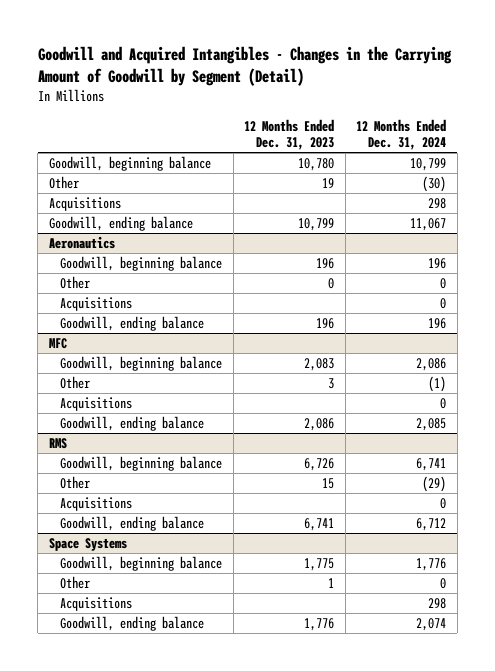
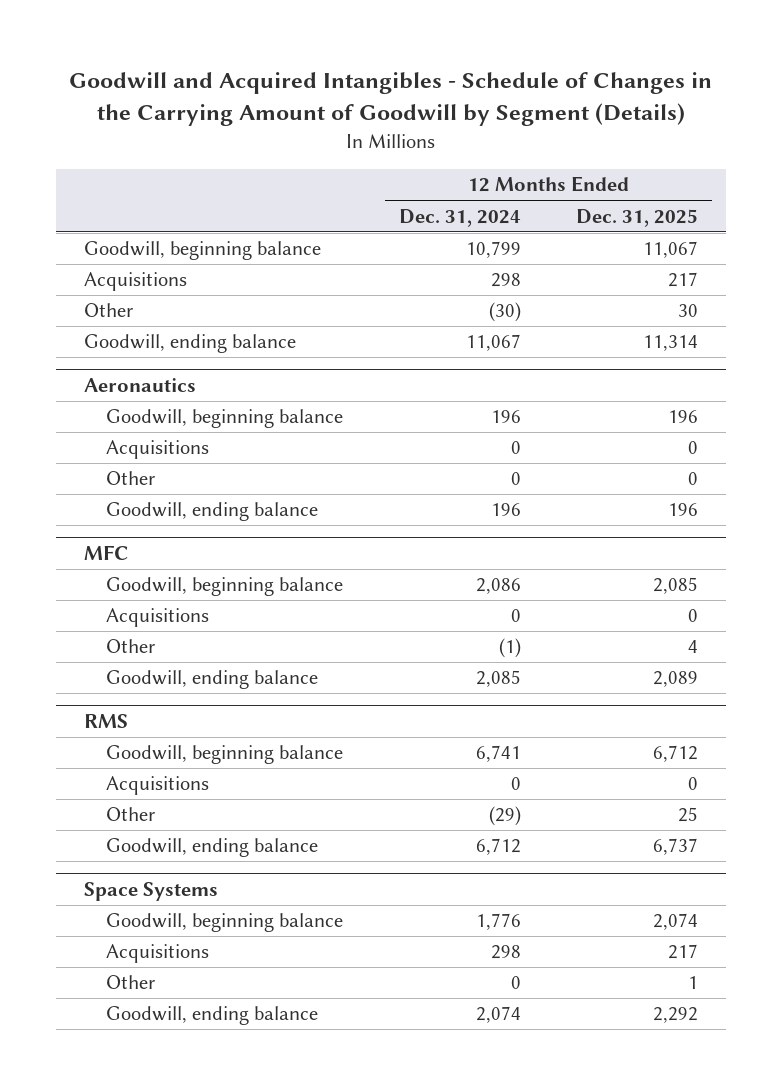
[37,45,452,86] Goodwill and Acquired Intangibles - Changes in the Carrying Amount of Goodwill by Segment (Detail) -> [69,72,713,127] Goodwill and Acquired Intangibles - Schedule of Changes in the Carrying Amount of Goodwill by Segment (Details)
[244,118,335,151] 12 Months Ended Dec. 31, 2023 -> none
none -> [576,208,699,227] Dec. 31, 2025
[48,176,79,190] Other -> [84,303,134,318] Other
[59,276,90,290] Other -> [106,471,156,486] Other
[59,376,90,390] Other -> [106,639,156,654] Other
[59,476,90,490] Other -> [106,807,156,822] Other
[59,576,90,590] Other -> [106,975,156,990] Other

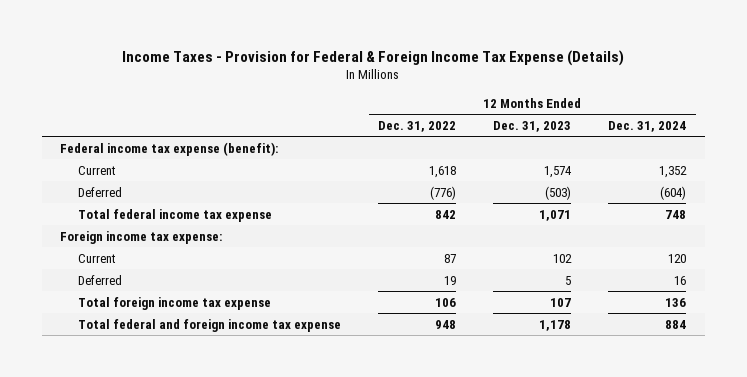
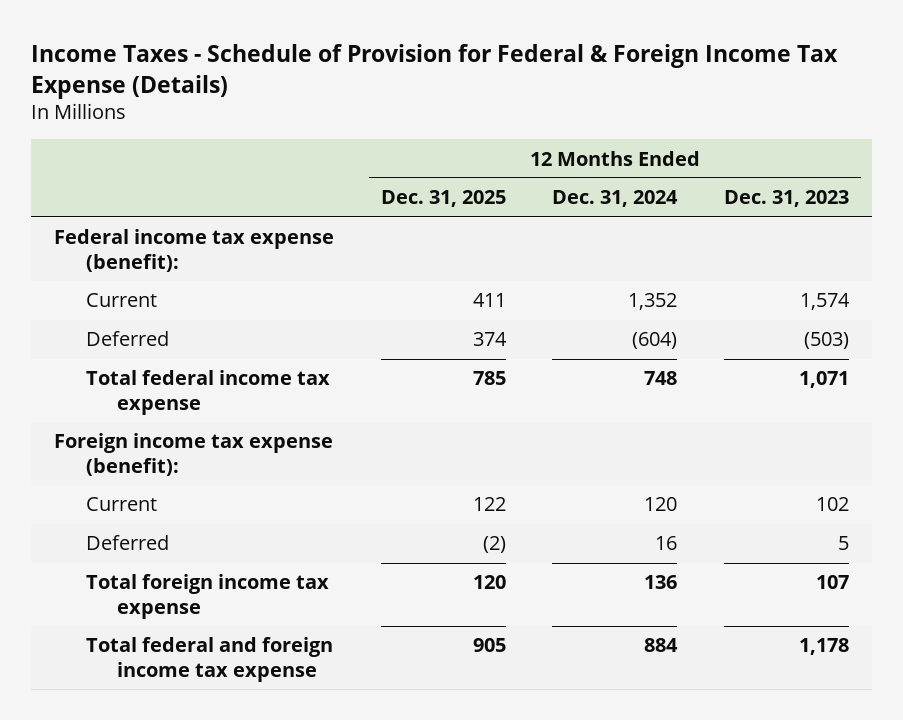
[122,49,625,66] Income Taxes - Provision for Federal & Foreign Income Tax Expense (Details) -> [30,43,838,99] Income Taxes - Schedule of Provision for Federal & Foreign Income Tax Expense (Details)
[378,120,457,132] Dec. 31, 2022 -> none
none -> [380,190,506,208] Dec. 31, 2025
[60,230,223,244] Foreign income tax expense: -> [54,433,334,477] Foreign income tax expense (benefit):

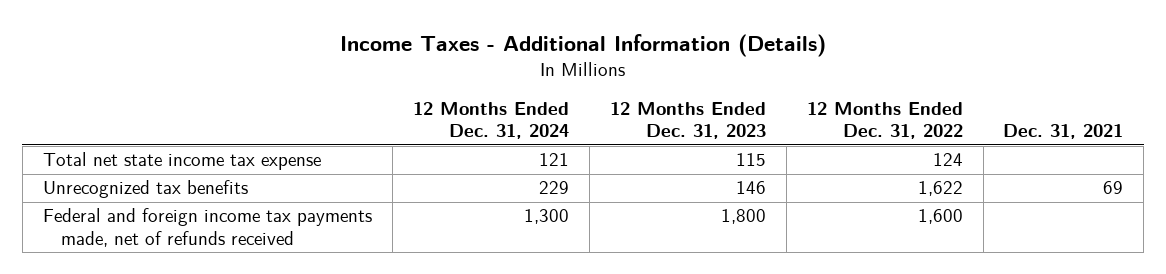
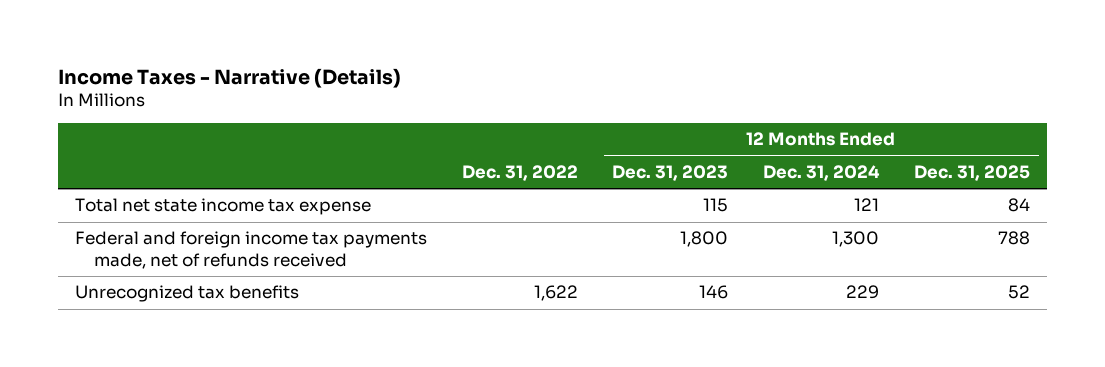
[340,34,827,58] Income Taxes - Additional Information (Details) -> [57,67,401,88] Income Taxes - Narrative (Details)
[806,102,963,140] 12 Months Ended Dec. 31, 2022 -> none
[1003,124,1124,140] Dec. 31, 2021 -> none
none -> [461,165,578,182] Dec. 31, 2022
none -> [913,165,1030,182] Dec. 31, 2025
[42,180,248,199] Unrecognized tax benefits -> [74,285,299,303] Unrecognized tax benefits

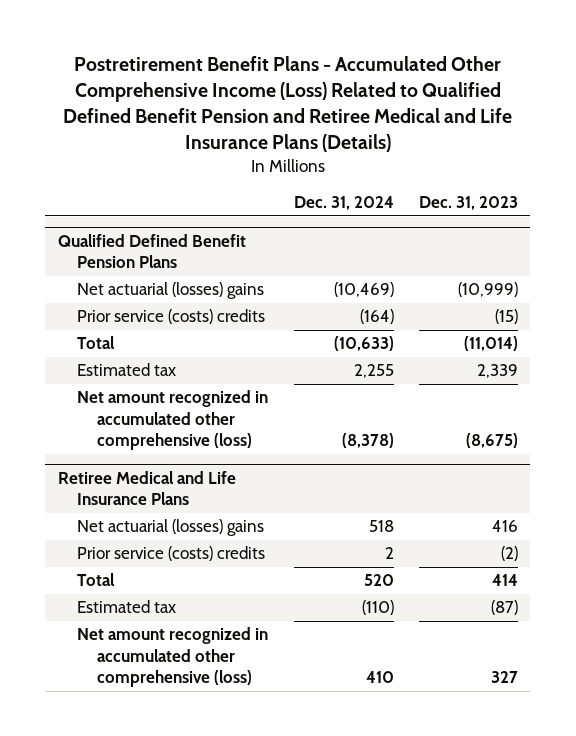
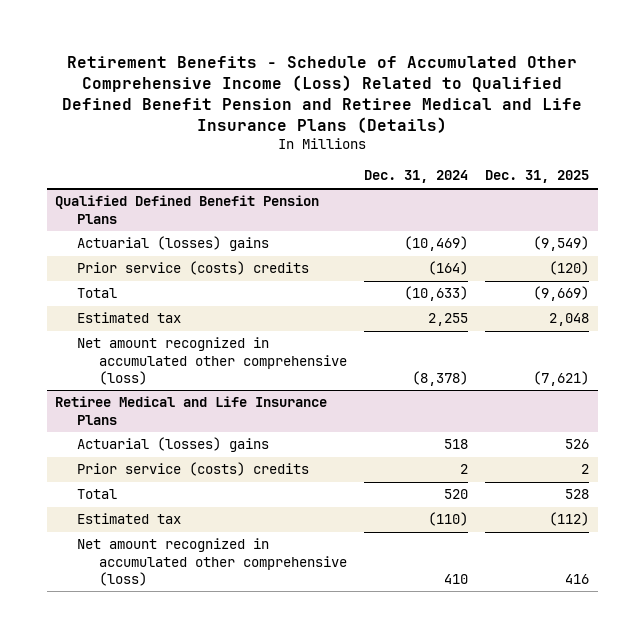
[62,56,512,153] Postretirement Benefit Plans - Accumulated Other Comprehensive Income (Loss) Related to Qualified Defined Benefit Pension and Retiree Medical and Life Insurance Plans (Details) -> [62,55,583,134] Retirement Benefits - Schedule of Accumulated Other Comprehensive Income (Loss) Related to Qualified Defined Benefit Pension and Retiree Medical and Life Insurance Plans (Details)
[418,196,518,211] Dec. 31, 2023 -> none
none -> [485,170,590,184] Dec. 31, 2025
[77,282,265,300] Net actuarial (losses) gains -> [76,236,269,252] Actuarial (losses) gains
[77,519,265,537] Net actuarial (losses) gains -> [76,437,269,453] Actuarial (losses) gains

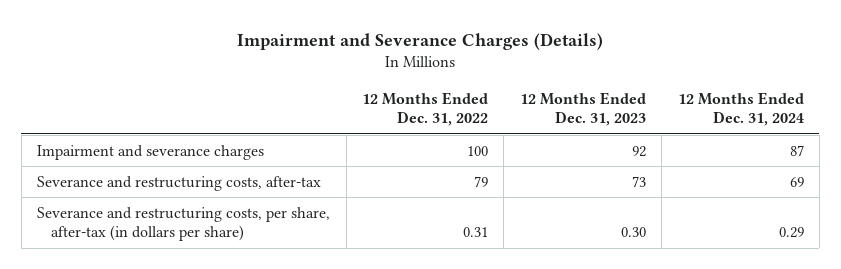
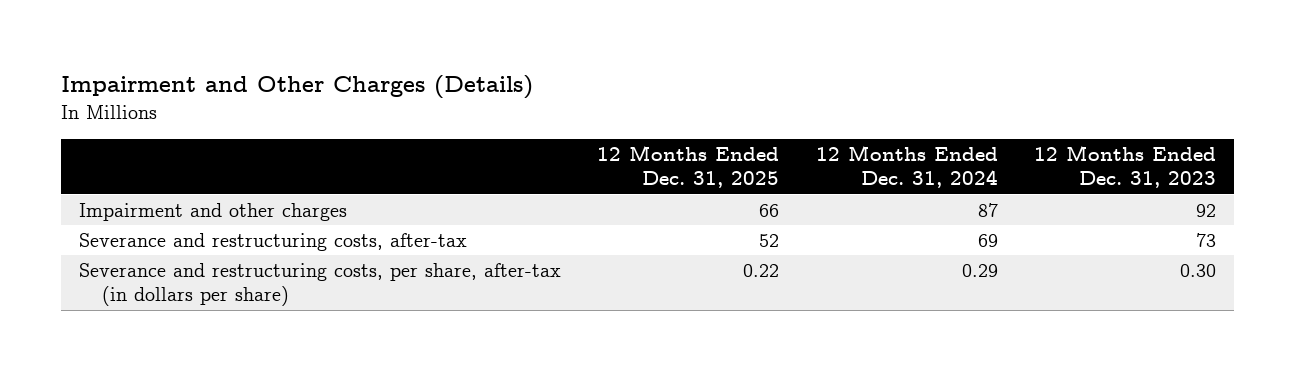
[237,32,604,50] Impairment and Severance Charges (Details) -> [60,74,533,99] Impairment and Other Charges (Details)
[361,91,488,127] 12 Months Ended Dec. 31, 2022 -> none
none -> [597,145,780,189] 12 Months Ended Dec. 31, 2025
[37,144,265,160] Impairment and severance charges -> [78,203,347,222] Impairment and other charges

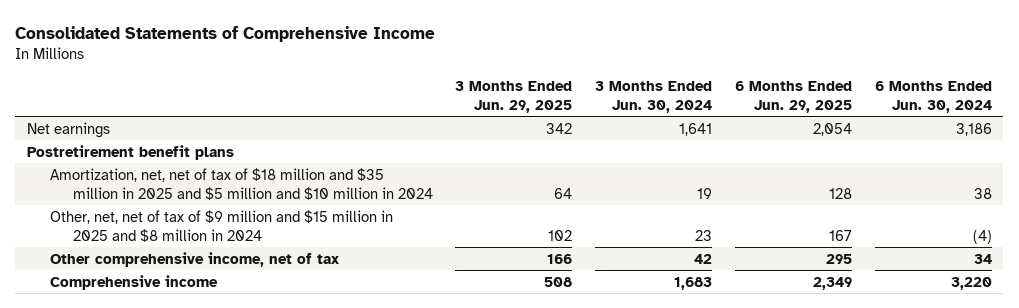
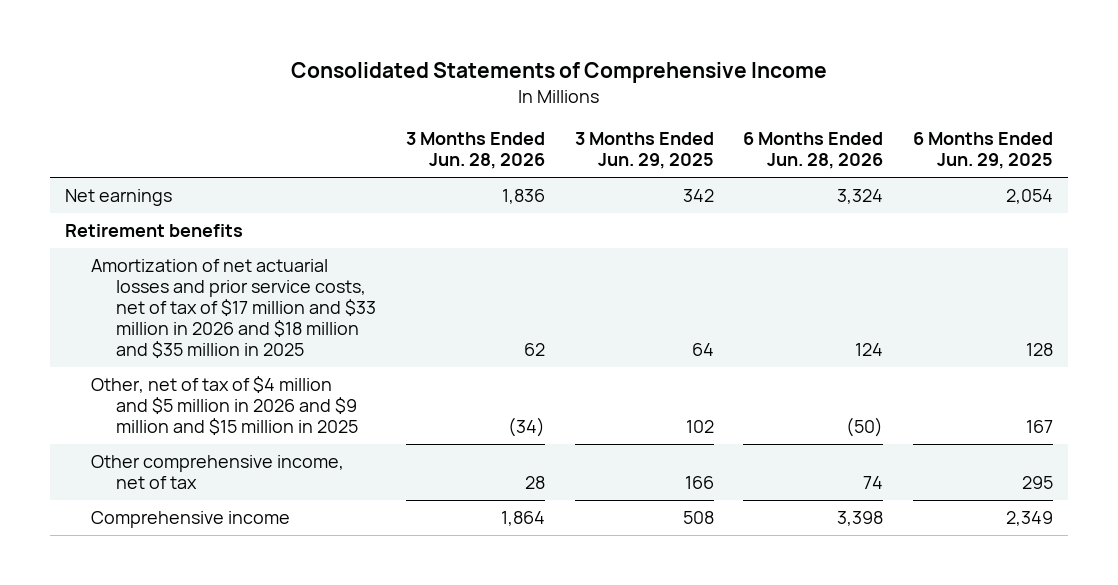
[595,80,713,113] 3 Months Ended Jun. 30, 2024 -> none
[874,80,992,113] 6 Months Ended Jun. 30, 2024 -> none
none -> [406,132,546,170] 3 Months Ended Jun. 28, 2026
none -> [743,132,884,170] 6 Months Ended Jun. 28, 2026
[26,144,234,160] Postretirement benefit plans -> [64,224,243,238] Retirement benefits
[49,167,433,200] Amortization, net, net of tax of $18 million and $35 million in 2025 and $5 million and $10 million in 2024 -> [90,259,377,359] Amortization of net actuarial losses and prior service costs, net of tax of $17 million and $33 million in 2026 and $18 million and $35 million in 2025
[49,209,393,242] Other, net, net of tax of $9 million and $15 million in 2025 and $8 million in 2024 -> [90,376,359,436] Other, net of tax of $4 million and $5 million in 2026 and $9 million and $15 million in 2025

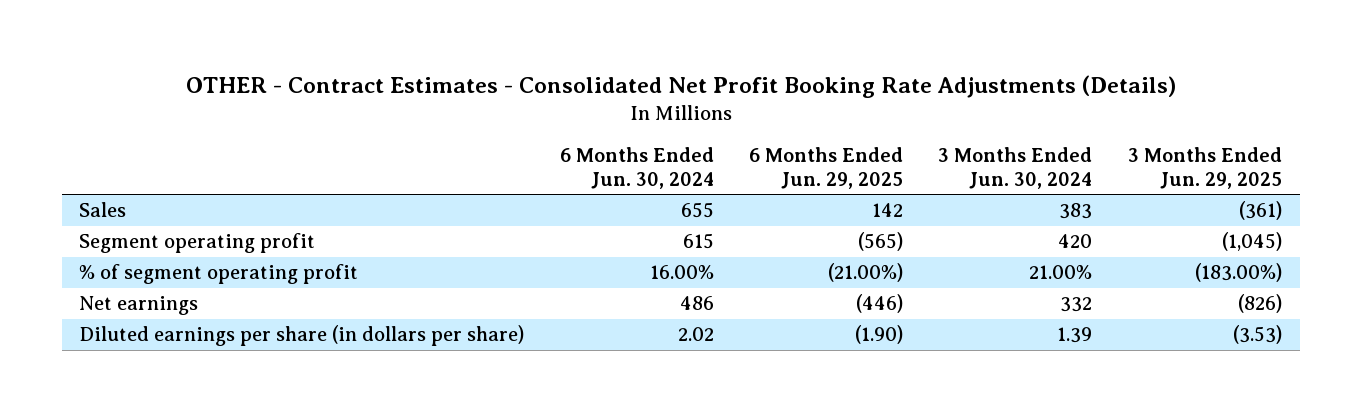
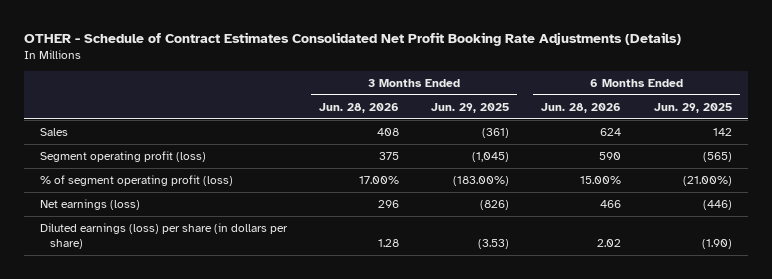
[185,74,1176,98] OTHER - Contract Estimates - Consolidated Net Profit Booking Rate Adjustments (Details) -> [23,31,681,46] OTHER - Schedule of Contract Estimates Consolidated Net Profit Booking Rate Adjustments (Details)
[559,147,714,189] 6 Months Ended Jun. 30, 2024 -> none
[938,147,1093,189] 3 Months Ended Jun. 30, 2024 -> none
none -> [319,102,400,113] Jun. 28, 2026
none -> [541,102,622,113] Jun. 28, 2026
[79,233,316,254] Segment operating profit -> [39,151,206,163] Segment operating profit (loss)
[79,264,359,285] % of segment operating profit -> [39,175,233,187] % of segment operating profit (loss)
[79,296,199,316] Net earnings -> [39,199,140,211] Net earnings (loss)
[79,325,525,347] Diluted earnings per share (in dollars per share) -> [39,223,288,250] Diluted earnings (loss) per share (in dollars per share)

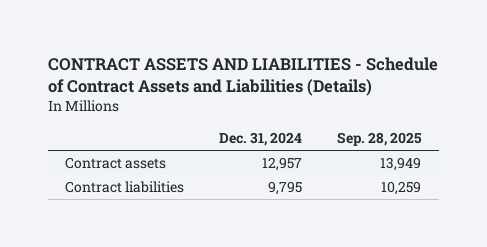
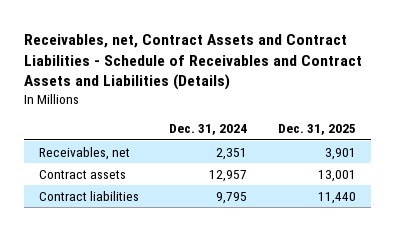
[47,57,438,97] CONTRACT ASSETS AND LIABILITIES - Schedule of Contract Assets and Liabilities (Details) -> [24,33,363,91] Receivables, net, Contract Assets and Contract Liabilities - Schedule of Receivables and Contract Assets and Liabilities (Details)
[337,132,423,147] Sep. 28, 2025 -> none
none -> [277,124,356,136] Dec. 31, 2025
none -> [39,146,131,160] Receivables, net

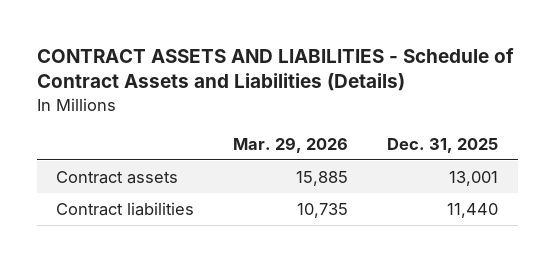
[24,33,363,91] Receivables, net, Contract Assets and Contract Liabilities - Schedule of Receivables and Contract Assets and Liabilities (Details) -> [36,47,514,92] CONTRACT ASSETS AND LIABILITIES - Schedule of Contract Assets and Liabilities (Details)
[169,124,248,136] Dec. 31, 2024 -> none
none -> [233,136,349,153] Mar. 29, 2026
[39,146,131,160] Receivables, net -> none

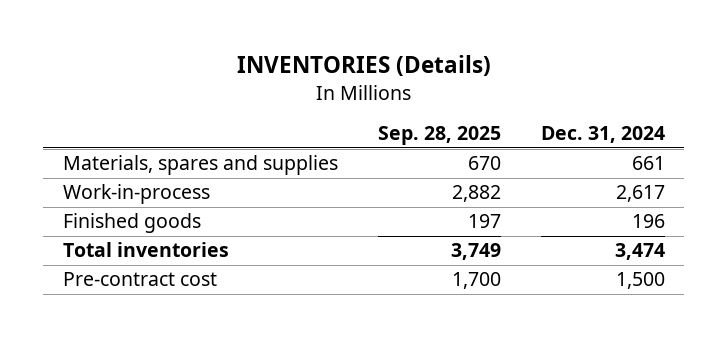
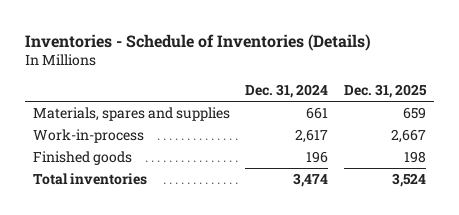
[236,55,491,77] INVENTORIES (Details) -> [25,33,372,51] Inventories - Schedule of Inventories (Details)
[377,126,501,146] Sep. 28, 2025 -> none
none -> [344,84,428,99] Dec. 31, 2025
[63,272,218,287] Pre-contract cost -> none

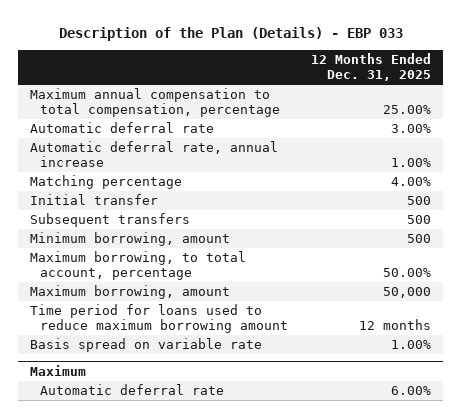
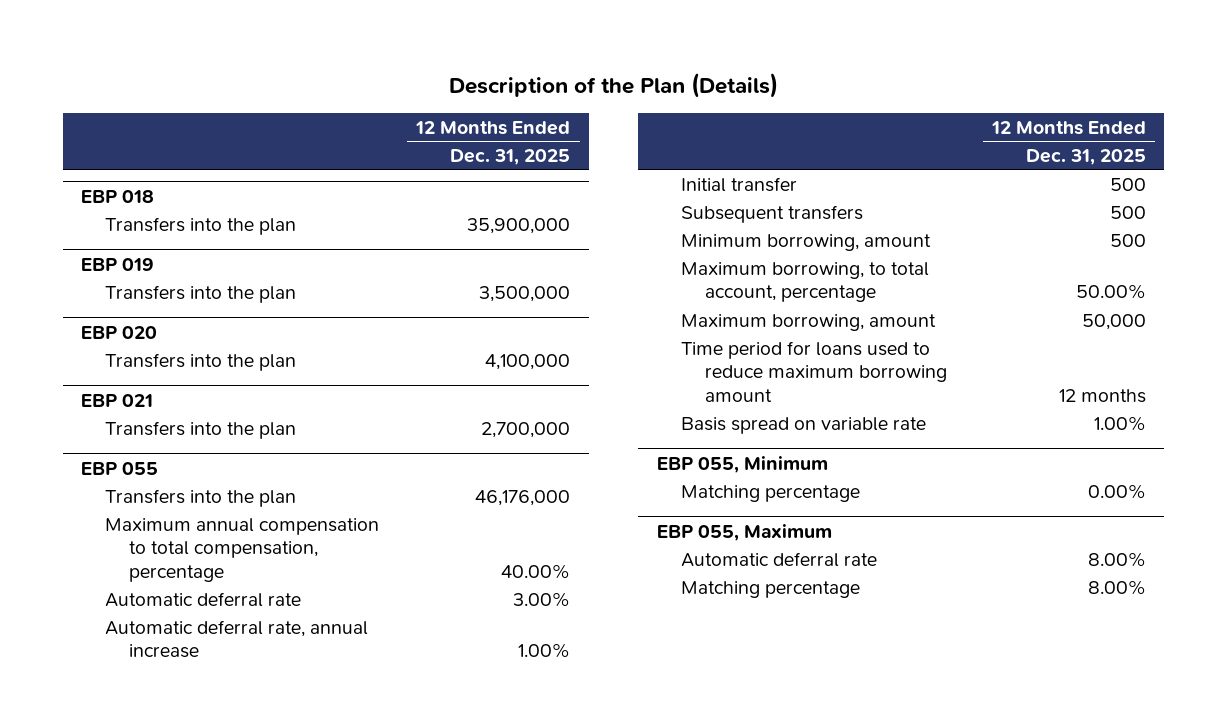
[58,26,403,41] Description of the Plan (Details) - EBP 033 -> [448,73,778,99] Description of the Plan (Details)
none -> [81,189,155,203] EBP 018
none -> [105,216,297,235] Transfers into the plan
none -> [81,257,155,271] EBP 019
none -> [105,284,297,303] Transfers into the plan
none -> [81,325,158,339] EBP 020
none -> [105,352,297,371] Transfers into the plan
none -> [81,393,154,407] EBP 021
none -> [105,420,297,439] Transfers into the plan
none -> [81,461,159,475] EBP 055
none -> [105,488,297,507] Transfers into the plan
[383,105,432,115] 25.00% -> [501,563,571,579] 40.00%
[30,175,183,190] Matching percentage -> none
[30,364,87,376] Maximum -> none
none -> [656,455,828,473] EBP 055, Minimum
none -> [680,484,860,502] Matching percentage
none -> [656,523,832,541] EBP 055, Maximum
[391,386,432,396] 6.00% -> [1087,551,1146,567] 8.00%
none -> [680,580,860,598] Matching percentage

